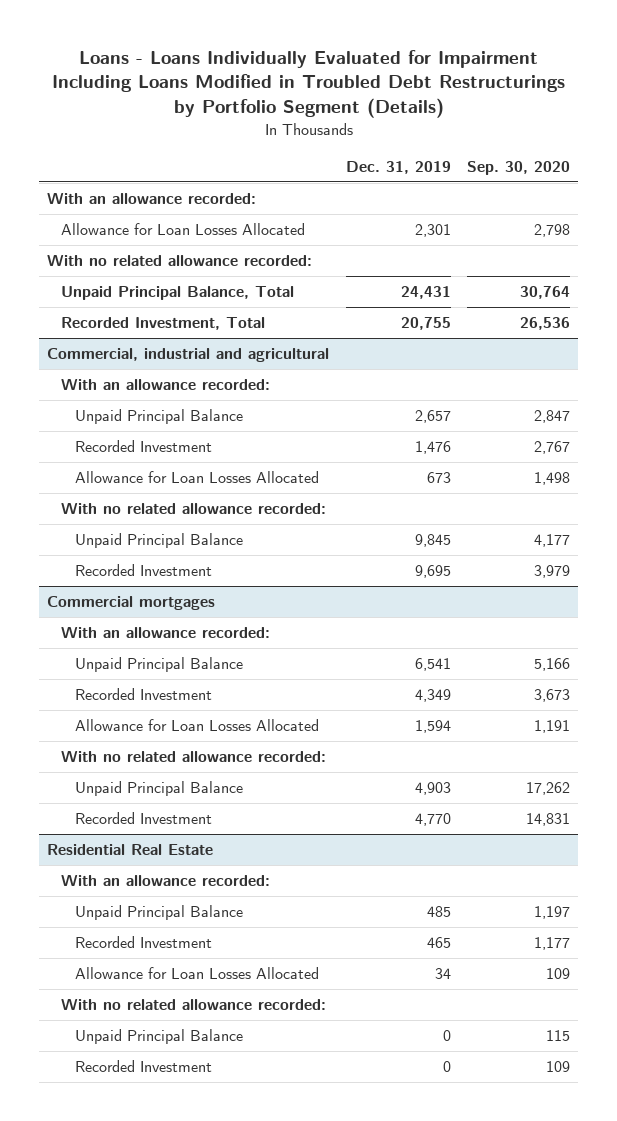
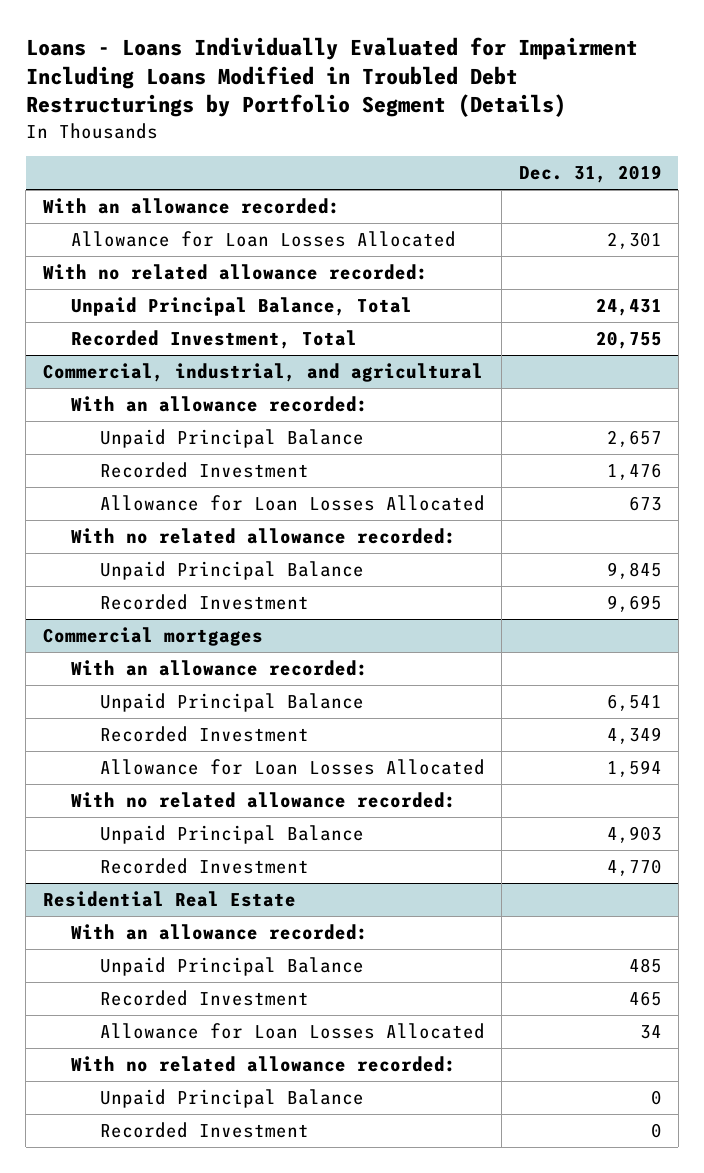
[467,160,571,175] Sep. 30, 2020 -> none
[47,347,330,362] Commercial, industrial and agricultural -> [42,362,483,382] Commercial, industrial, and agricultural

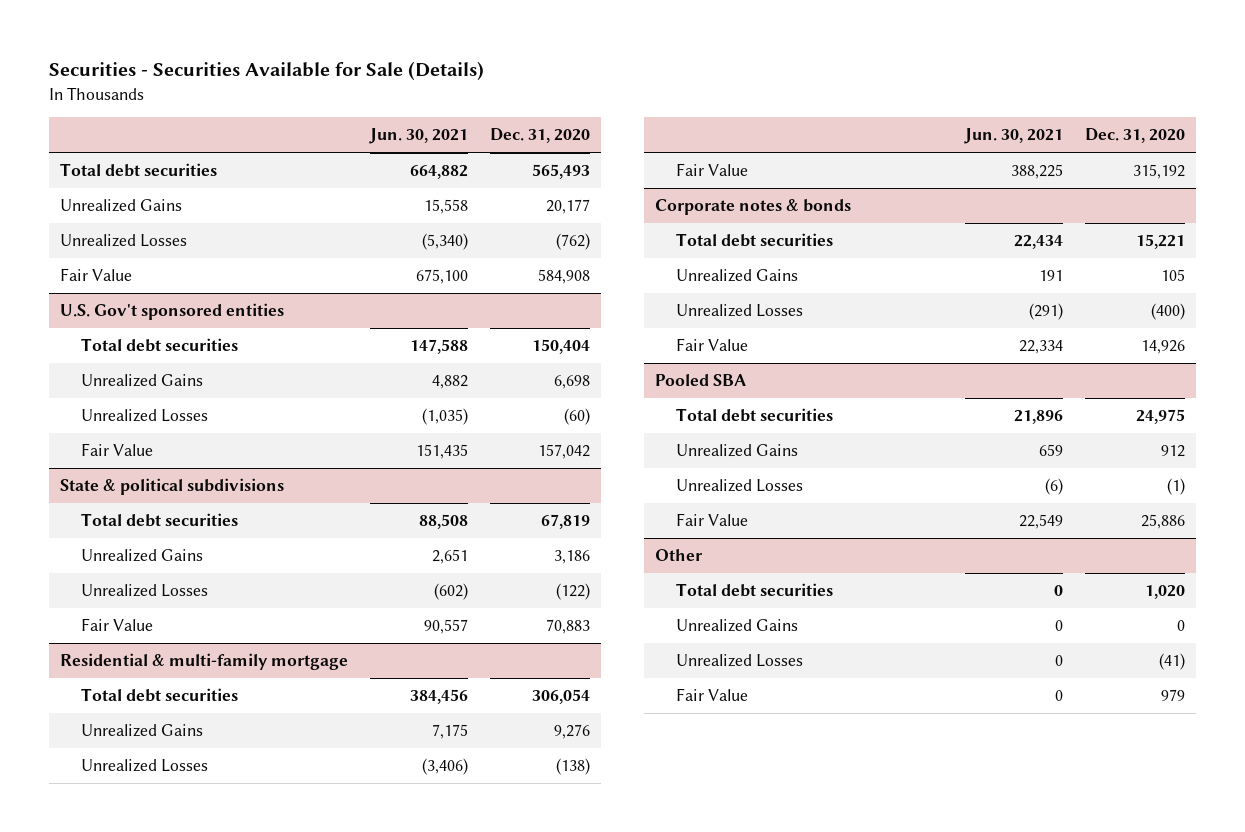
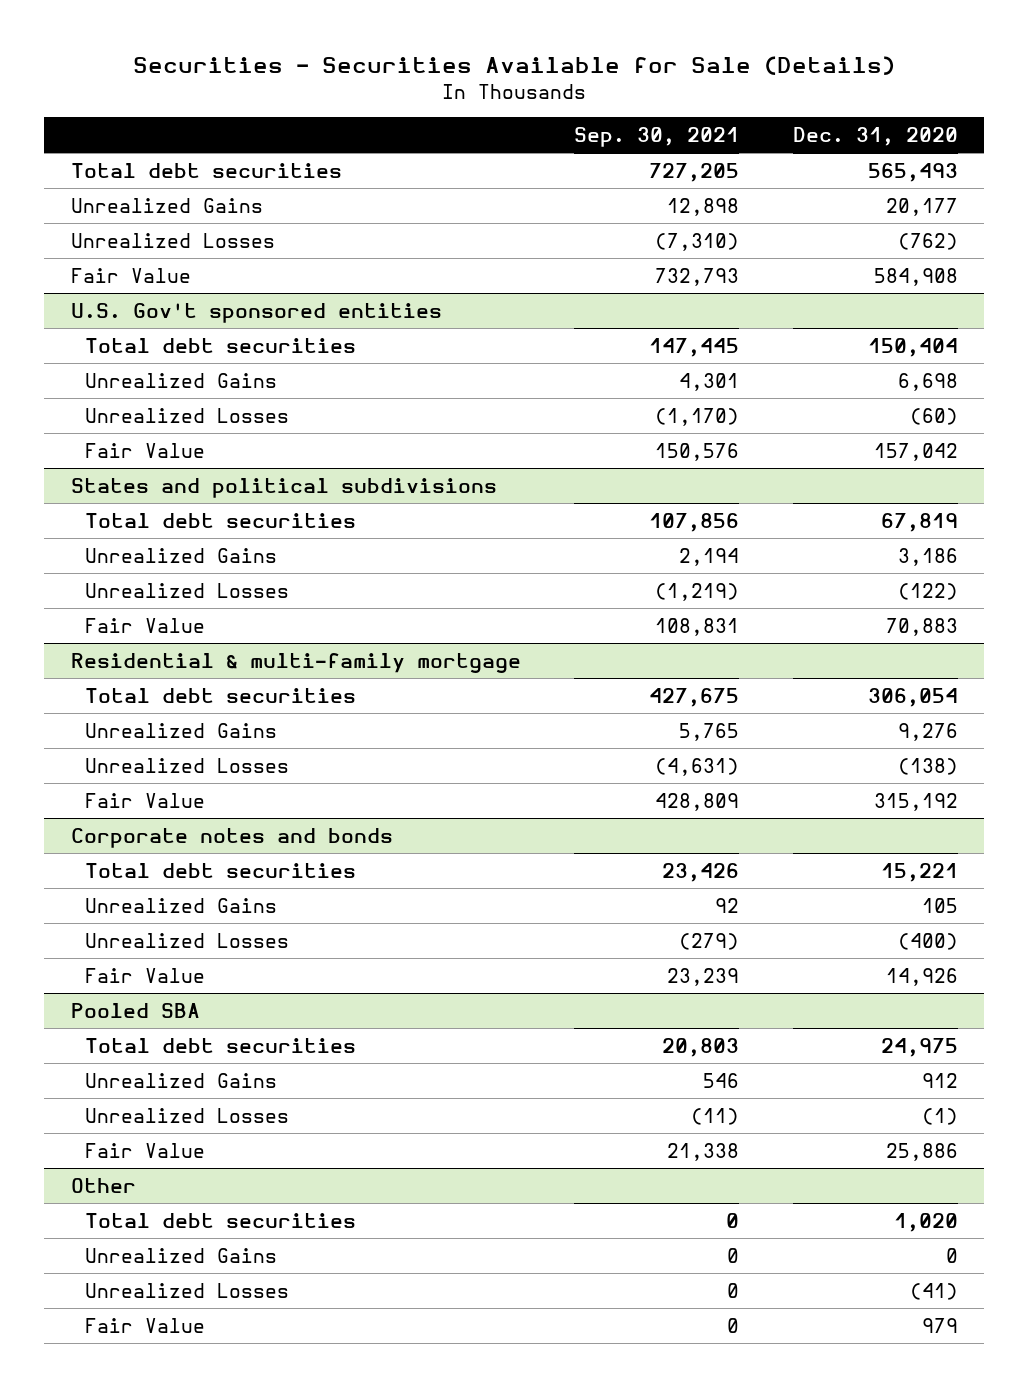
[369,128,469,145] Jun. 30, 2021 -> none
none -> [574,127,740,148] Sep. 30, 2021
[60,478,285,496] State & political subdivisions -> [70,477,497,498] States and political subdivisions
[655,199,852,216] Corporate notes & bonds -> [70,827,393,848] Corporate notes and bonds

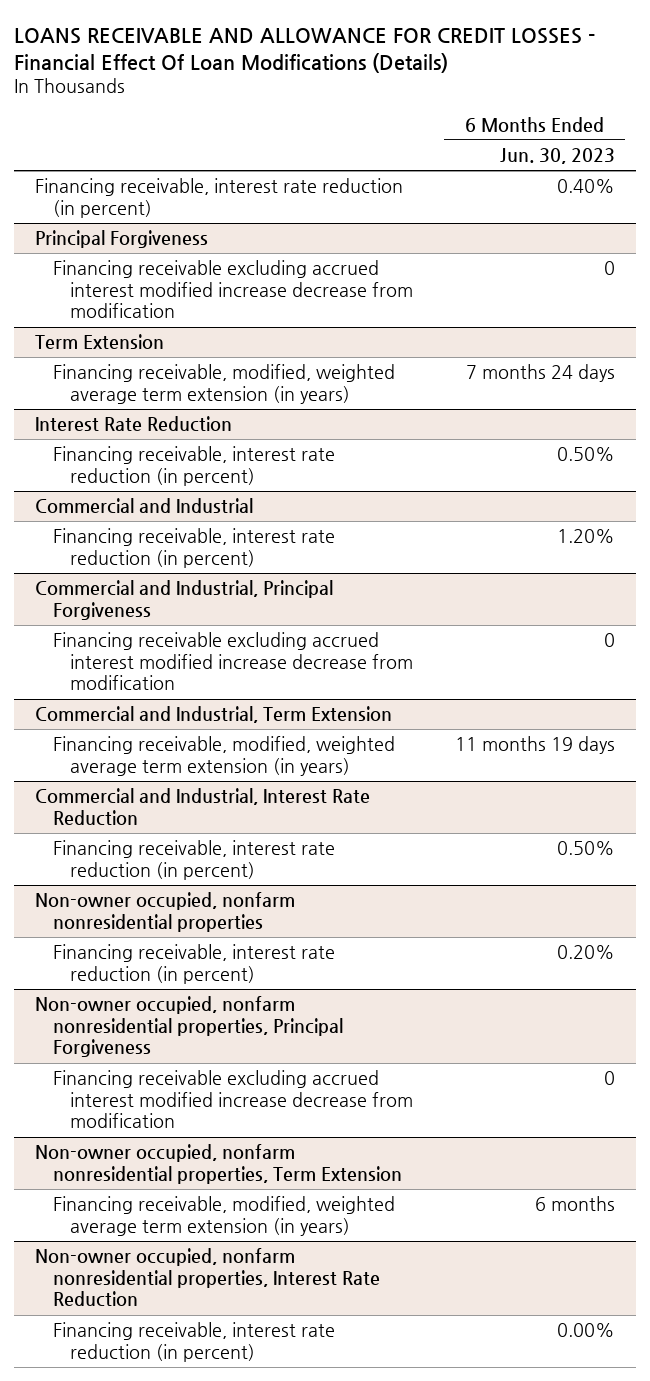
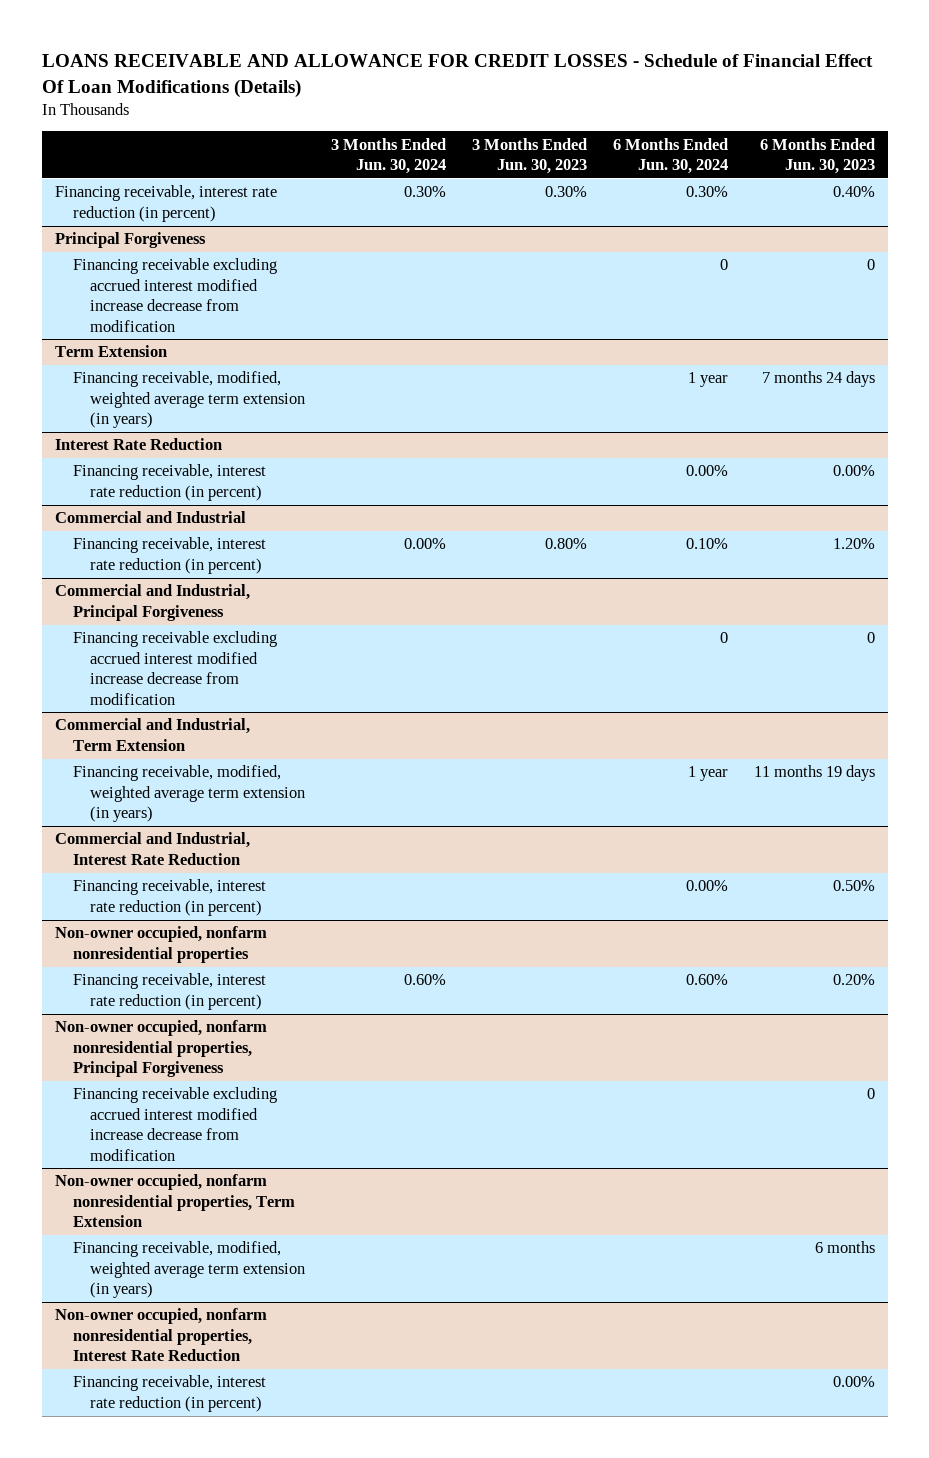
[14,27,596,73] LOANS RECEIVABLE AND ALLOWANCE FOR CREDIT LOSSES - Financial Effect Of Loan Modifications (Details) -> [41,54,873,98] LOANS RECEIVABLE AND ALLOWANCE FOR CREDIT LOSSES - Schedule of Financial Effect Of Loan Modifications (Details)
none -> [331,137,447,174] 3 Months Ended Jun. 30, 2024
none -> [472,137,588,174] 3 Months Ended Jun. 30, 2023
none -> [612,137,728,174] 6 Months Ended Jun. 30, 2024
[556,447,615,462] 0.50% -> [832,465,875,477] 0.00%

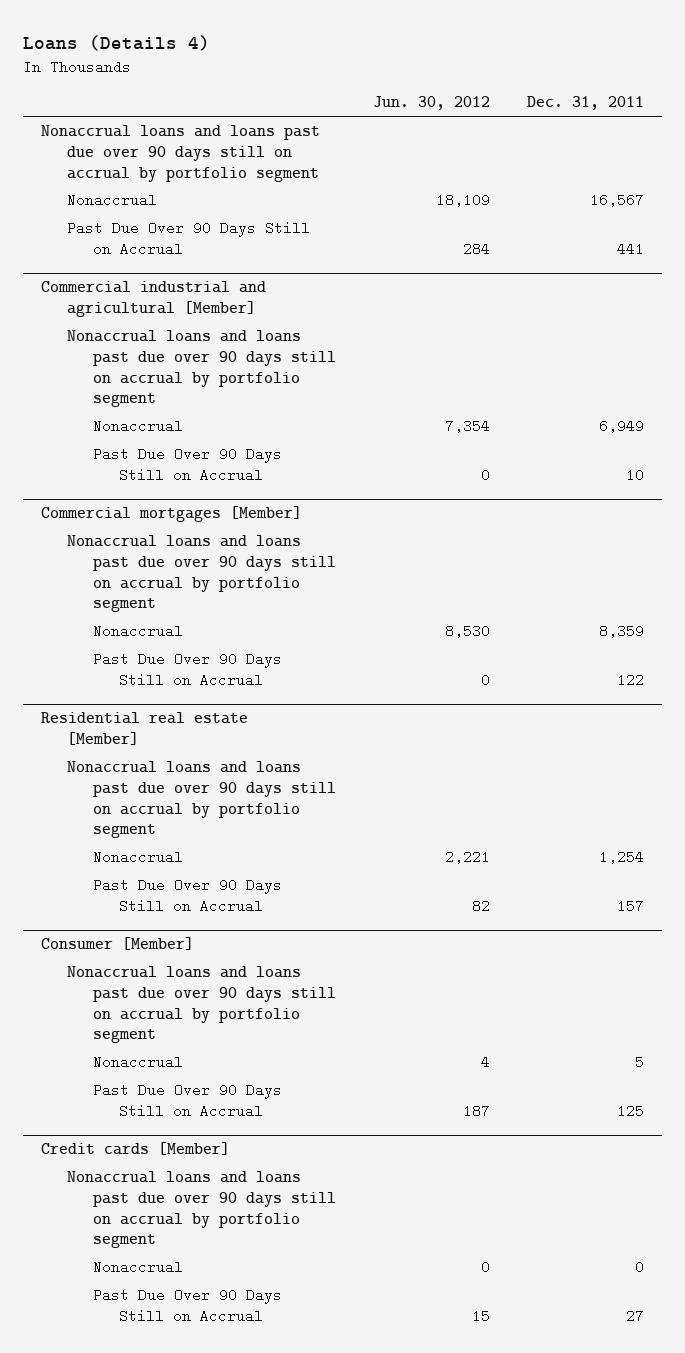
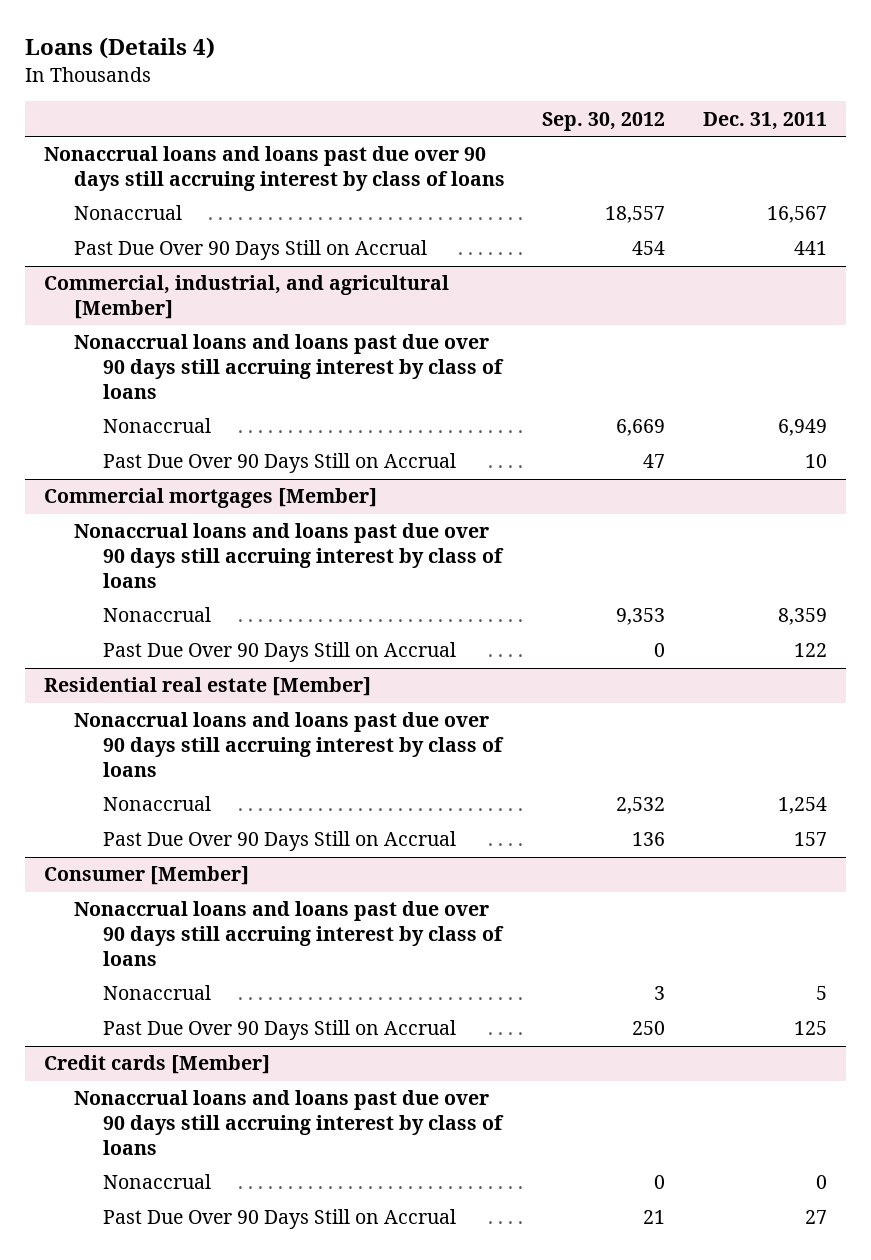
[372,96,490,111] Jun. 30, 2012 -> none
none -> [542,111,666,131] Sep. 30, 2012
[41,125,321,182] Nonaccrual loans and loans past due over 90 days still on accrual by portfolio segment -> [43,146,505,192] Nonaccrual loans and loans past due over 90 days still accruing interest by class of loans
[41,281,267,318] Commercial industrial and agricultural [Member] -> [43,275,449,320] Commercial, industrial, and agricultural [Member]
[67,330,337,408] Nonaccrual loans and loans past due over 90 days still on accrual by portfolio segment -> [73,334,505,399] Nonaccrual loans and loans past due over 90 days still accruing interest by class of loans
[67,535,337,613] Nonaccrual loans and loans past due over 90 days still on accrual by portfolio segment -> [73,523,505,588] Nonaccrual loans and loans past due over 90 days still accruing interest by class of loans
[67,761,337,839] Nonaccrual loans and loans past due over 90 days still on accrual by portfolio segment -> [73,712,505,777] Nonaccrual loans and loans past due over 90 days still accruing interest by class of loans
[67,966,337,1044] Nonaccrual loans and loans past due over 90 days still on accrual by portfolio segment -> [73,901,505,966] Nonaccrual loans and loans past due over 90 days still accruing interest by class of loans
[67,1171,337,1249] Nonaccrual loans and loans past due over 90 days still on accrual by portfolio segment -> [73,1090,505,1155] Nonaccrual loans and loans past due over 90 days still accruing interest by class of loans

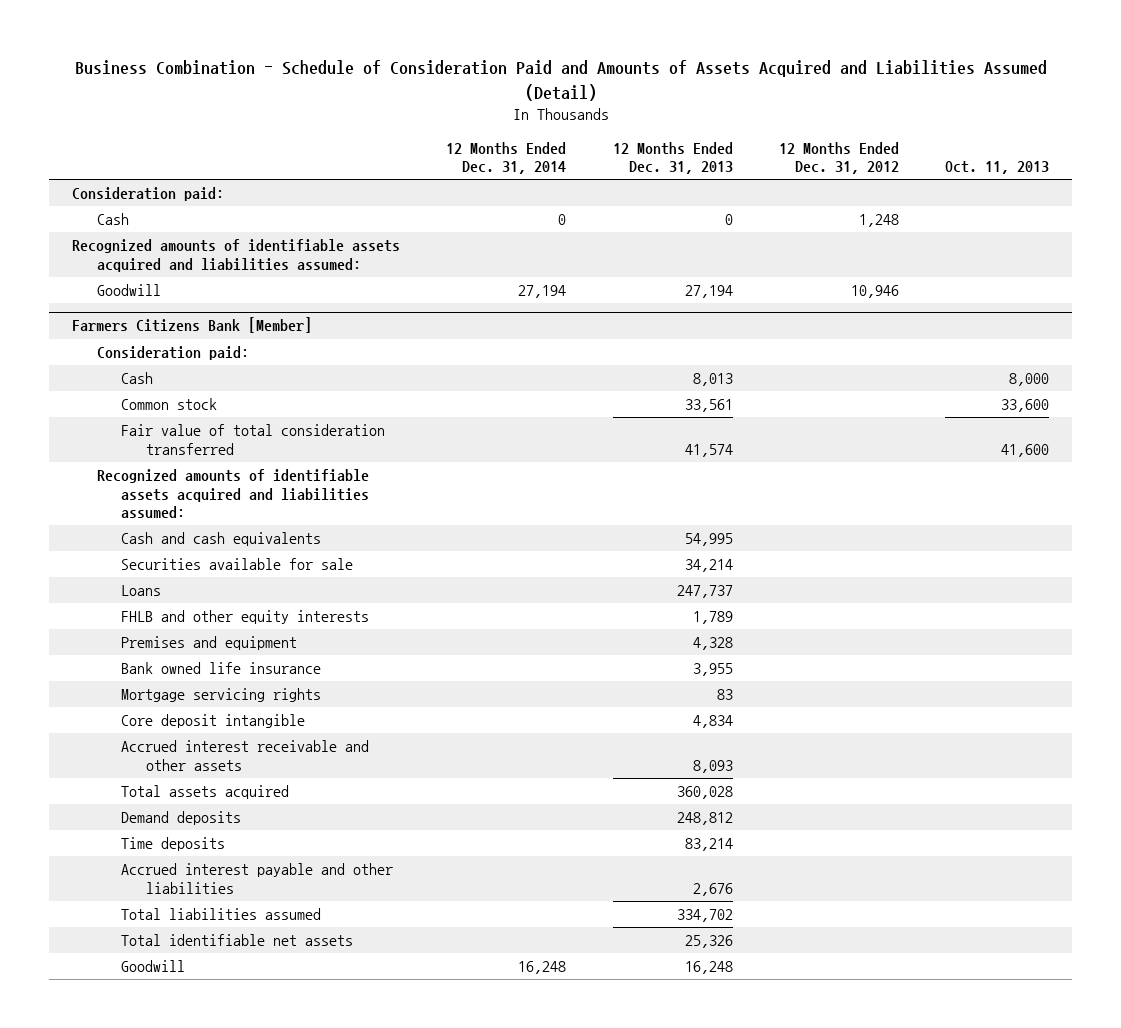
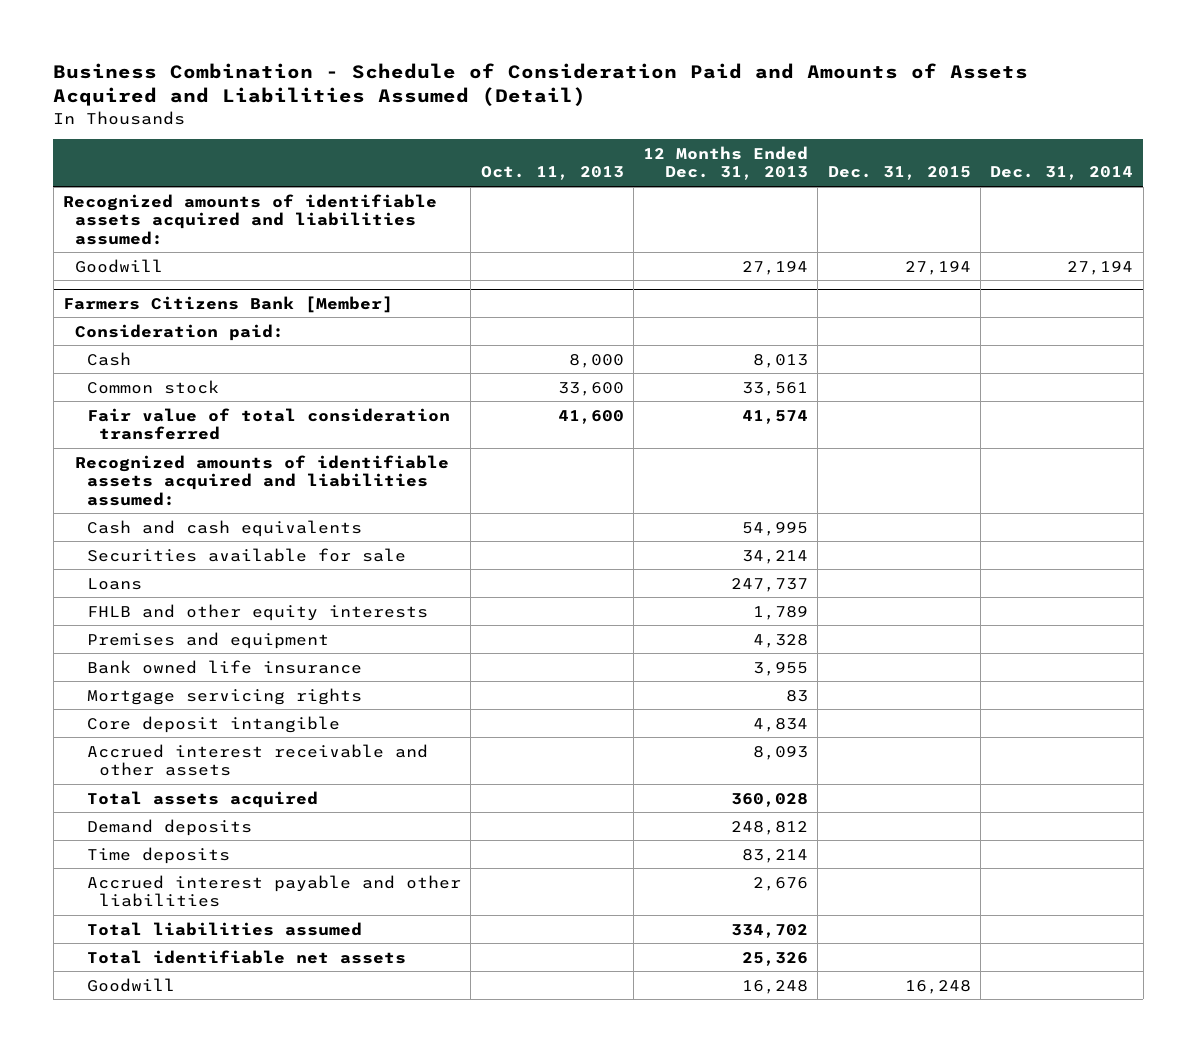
[446,141,567,175] 12 Months Ended Dec. 31, 2014 -> none
[778,141,899,175] 12 Months Ended Dec. 31, 2012 -> none
none -> [827,166,971,181] Dec. 31, 2015
none -> [990,166,1134,181] Dec. 31, 2014
[72,187,225,202] Consideration paid: -> none
[96,213,129,226] Cash -> none

